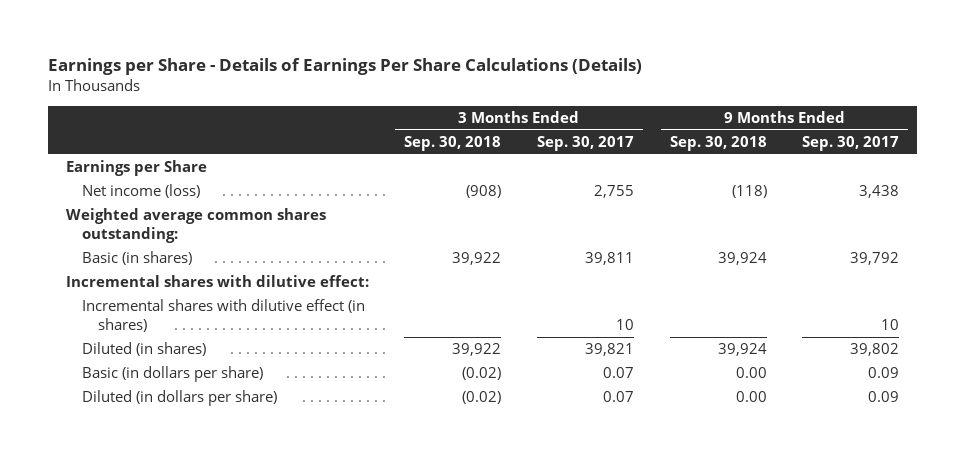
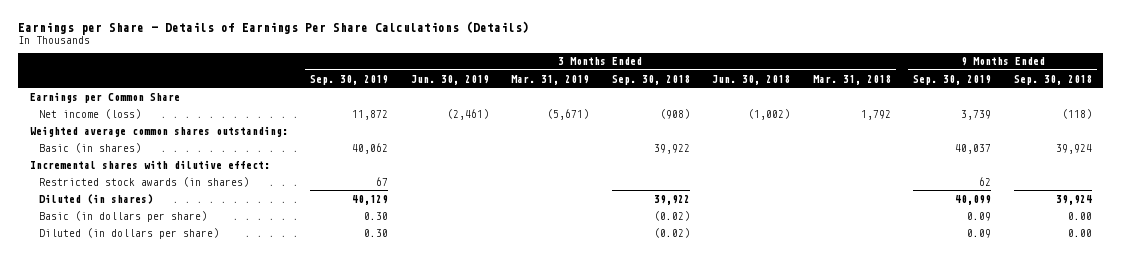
[536,135,634,151] Sep. 30, 2017 -> none
[802,135,900,151] Sep. 30, 2017 -> none
none -> [310,74,389,85] Sep. 30, 2019
none -> [410,74,489,85] Jun. 30, 2019
none -> [511,74,590,85] Mar. 31, 2019
none -> [712,74,791,85] Jun. 30, 2018
none -> [812,74,891,85] Mar. 31, 2018
none -> [913,74,992,85] Sep. 30, 2019
[65,160,207,177] Earnings per Share -> [29,91,180,103] Earnings per Common Share
[81,299,365,333] Incremental shares with dilutive effect (in shares) -> [39,176,250,187] Restricted stock awards (in shares)

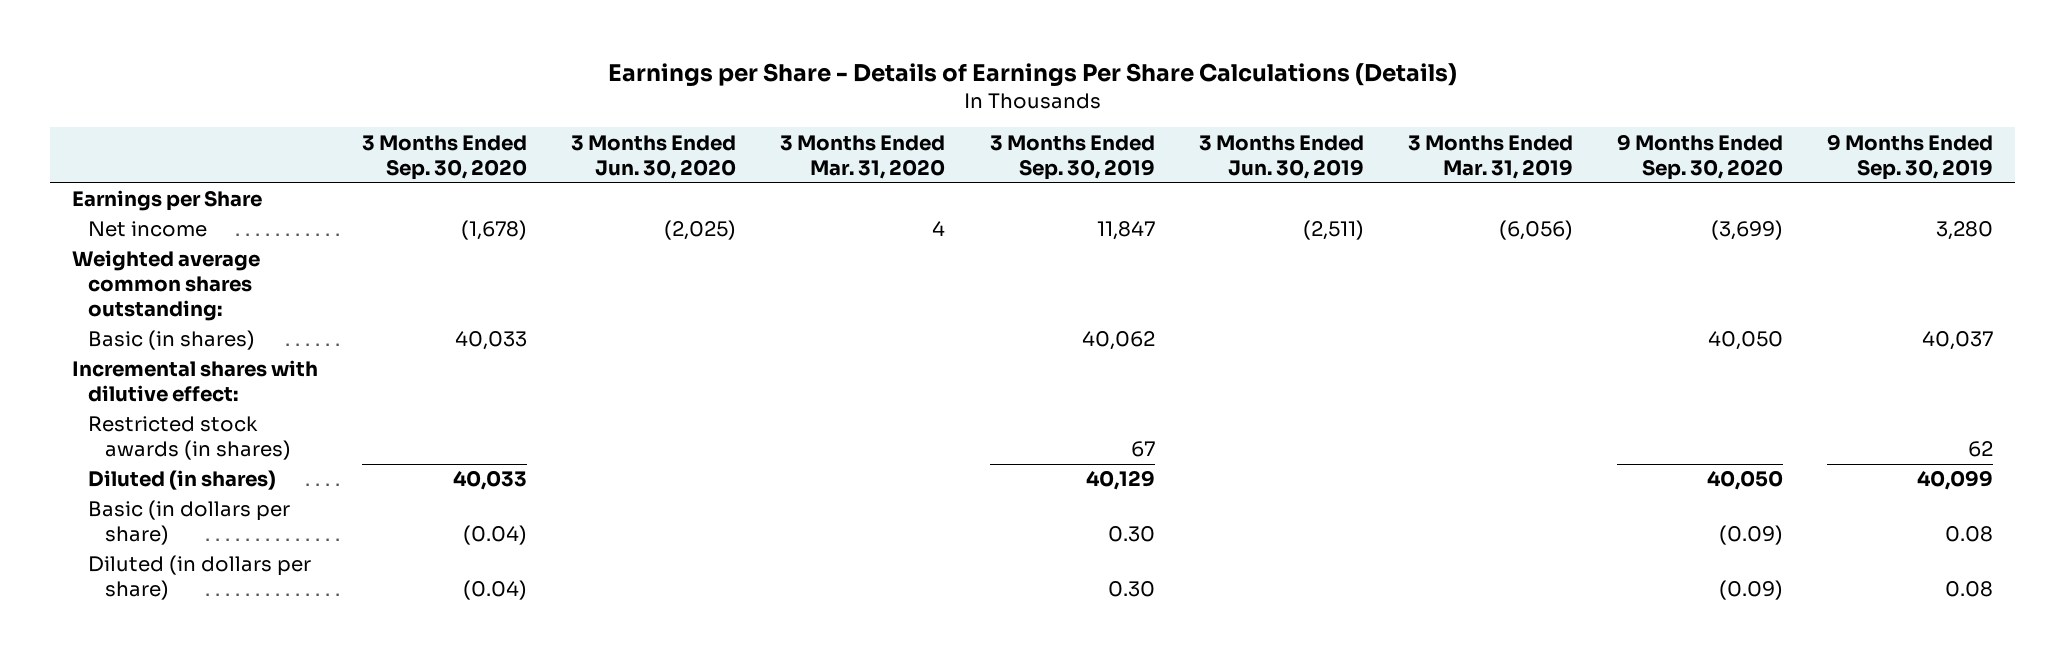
[611,74,690,85] Sep. 30, 2018 -> none
[712,74,791,85] Jun. 30, 2018 -> none
[812,74,891,85] Mar. 31, 2018 -> none
[1013,74,1092,85] Sep. 30, 2018 -> none
none -> [362,134,528,180] 3 Months Ended Sep. 30, 2020
none -> [571,134,737,179] 3 Months Ended Jun. 30, 2020
none -> [780,134,946,179] 3 Months Ended Mar. 31, 2020
none -> [1617,133,1784,180] 9 Months Ended Sep. 30, 2020
[29,91,180,103] Earnings per Common Share -> [71,190,262,212] Earnings per Share
[39,108,142,119] Net income (loss) -> [88,221,208,238] Net income
[352,109,389,120] 11,872 -> [1096,221,1155,241] 11,847
[446,108,489,120] (2,461) -> [1302,220,1364,241] (2,511)
[547,108,590,120] (5,671) -> [1498,220,1573,241] (6,056)
[961,109,992,120] 3,739 -> [1936,221,1994,241] 3,280
[967,211,992,221] 0.09 -> [1945,526,1994,543] 0.08
[967,228,992,238] 0.09 -> [1945,581,1994,598] 0.08

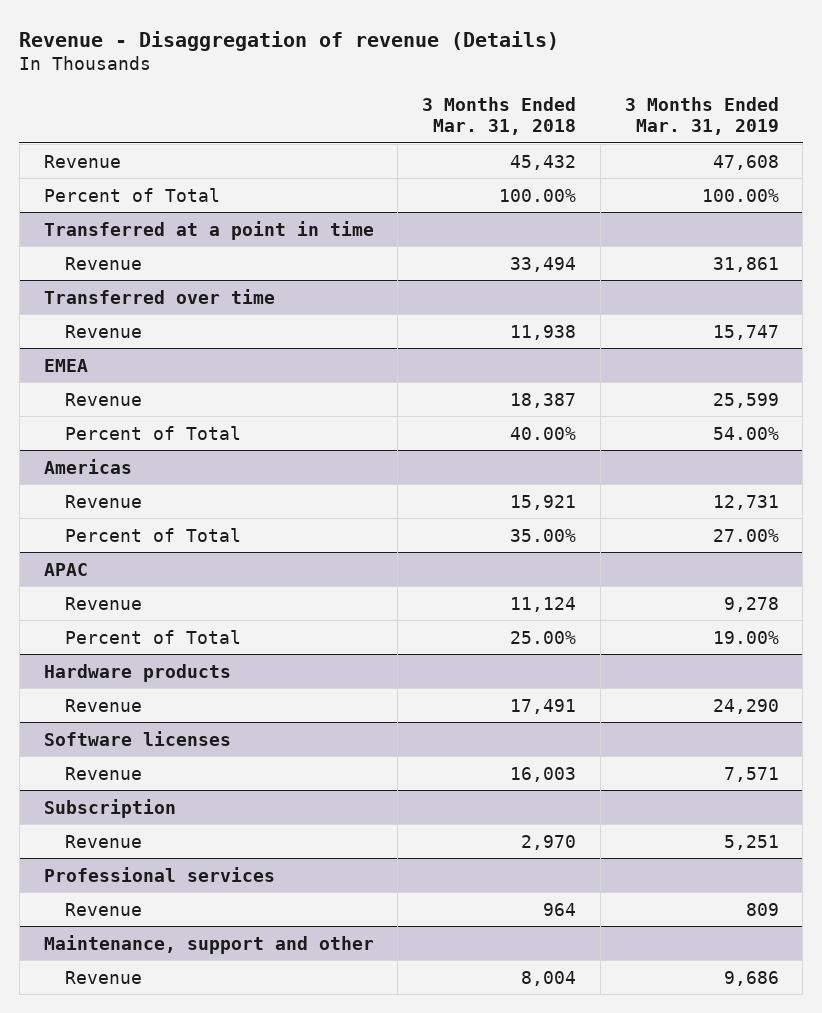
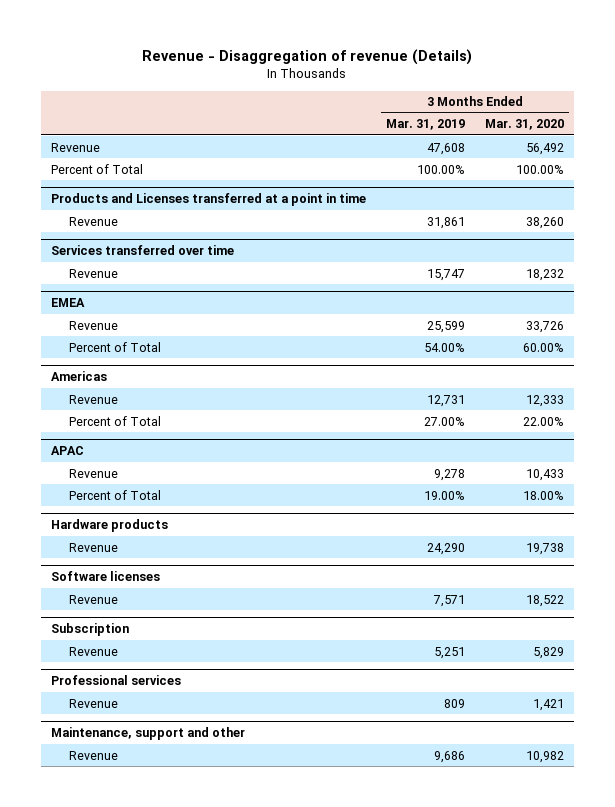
[422,97,577,136] 3 Months Ended Mar. 31, 2018 -> none
none -> [484,119,564,131] Mar. 31, 2020
[43,220,374,240] Transferred at a point in time -> [51,193,367,207] Products and Licenses transferred at a point in time
[43,288,275,304] Transferred over time -> [51,245,235,256] Services transferred over time

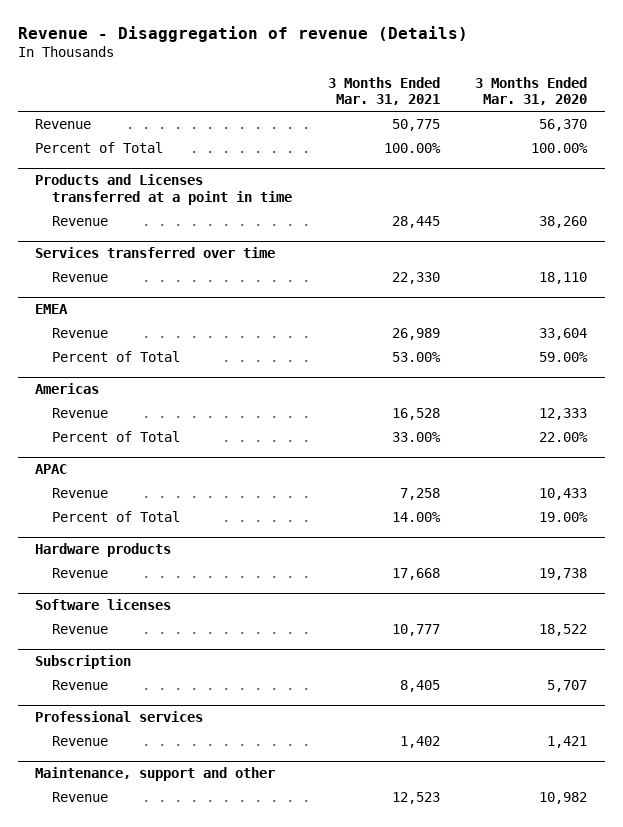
[385,119,465,131] Mar. 31, 2019 -> none
none -> [327,76,440,106] 3 Months Ended Mar. 31, 2021
[525,142,564,155] 56,492 -> [539,118,588,131] 56,370
[525,268,564,281] 18,232 -> [539,271,588,284] 18,110
[525,320,564,333] 33,726 -> [539,327,588,340] 33,604
[522,342,564,352] 60.00% -> [539,351,589,362] 59.00%
[522,490,564,500] 18.00% -> [539,511,589,522] 19.00%
[532,646,564,659] 5,829 -> [547,679,588,692] 5,707

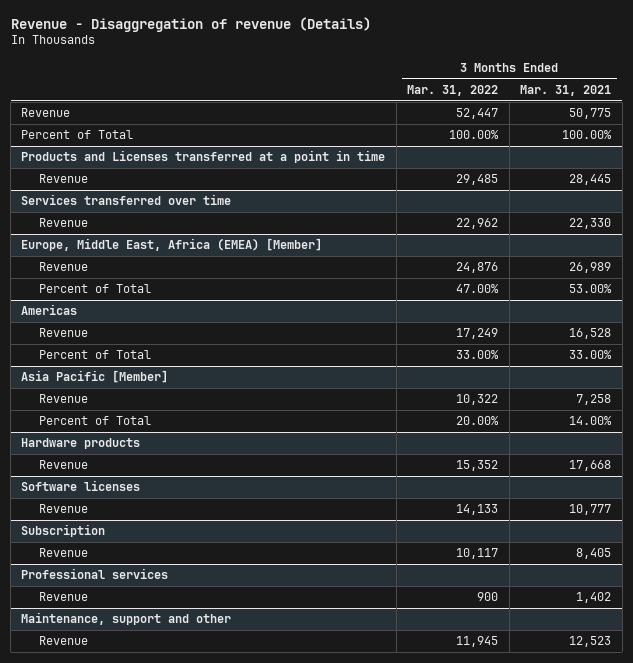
[475,76,588,106] 3 Months Ended Mar. 31, 2020 -> none
none -> [407,84,499,96] Mar. 31, 2022
[35,304,69,315] EMEA -> [21,238,323,252] Europe, Middle East, Africa (EMEA) [Member]
[35,464,68,475] APAC -> [21,370,169,384] Asia Pacific [Member]

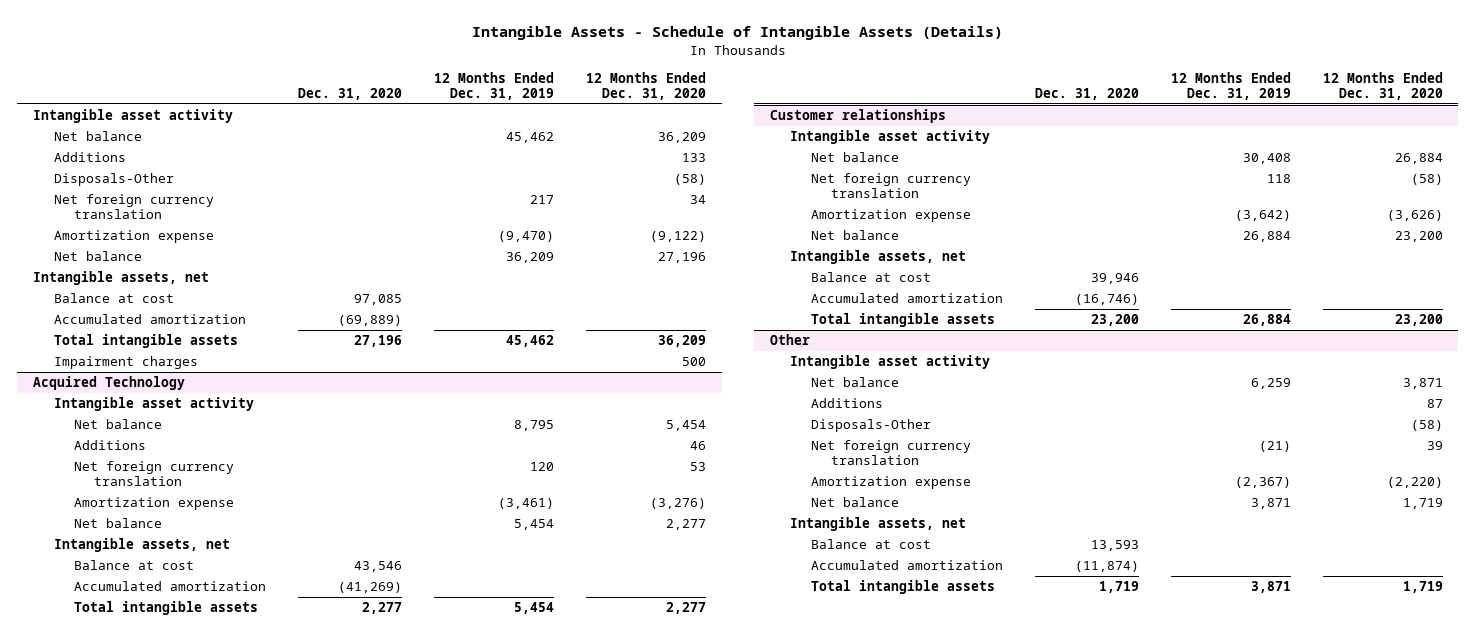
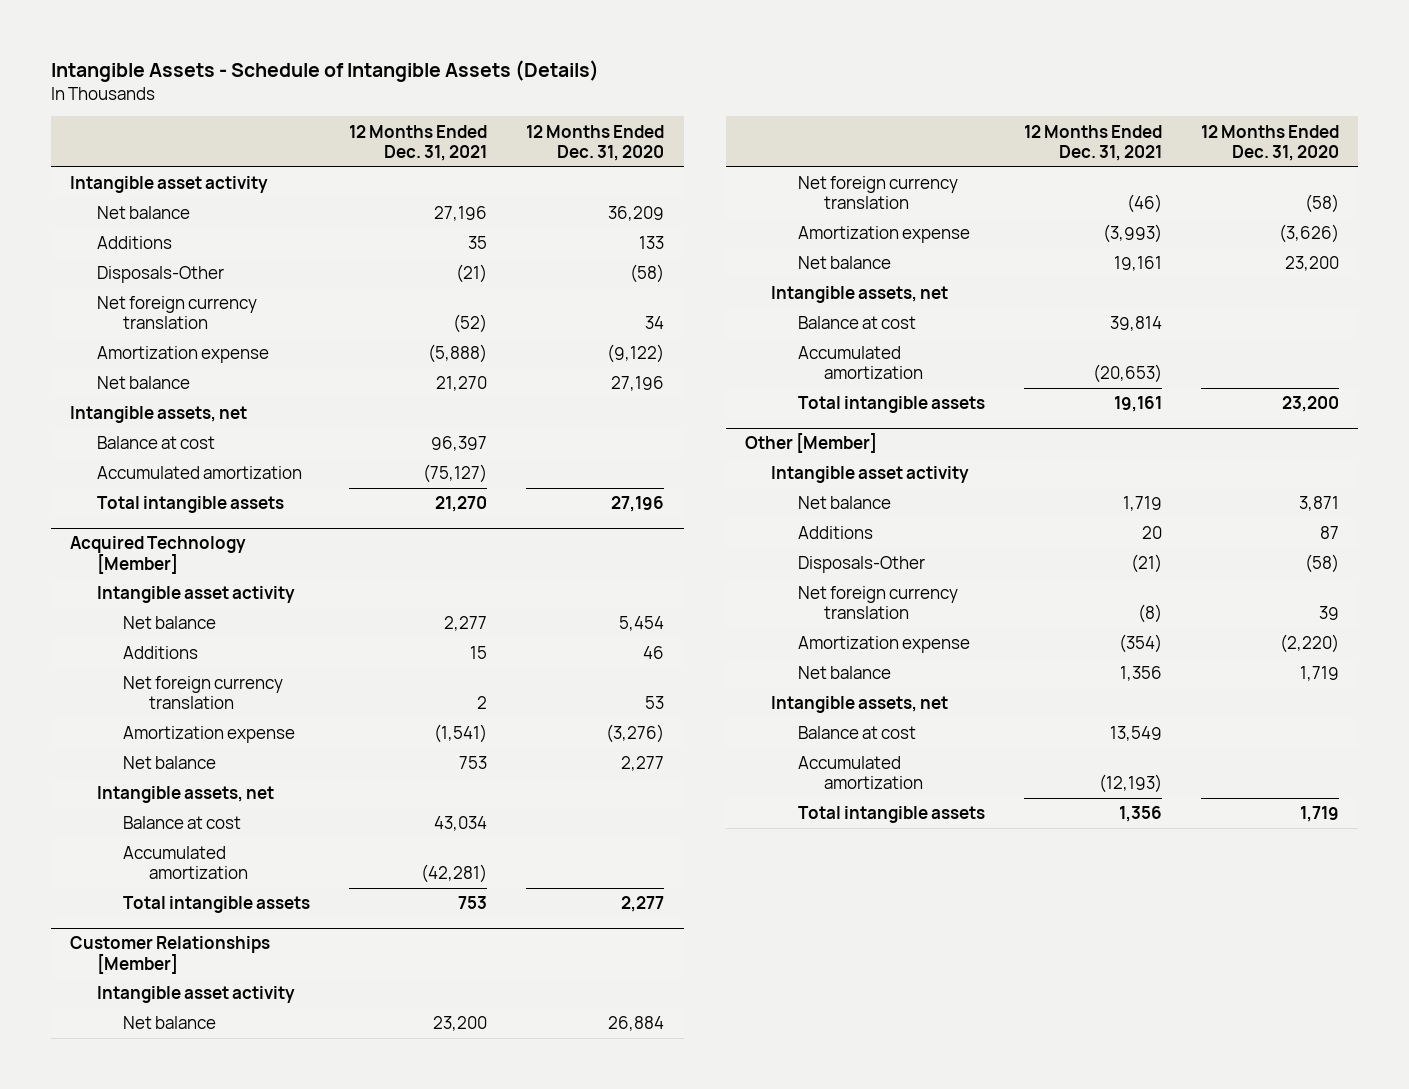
[297,87,402,100] Dec. 31, 2020 -> none
[433,71,554,100] 12 Months Ended Dec. 31, 2019 -> none
none -> [348,124,487,161] 12 Months Ended Dec. 31, 2021
[53,355,198,369] Impairment charges -> none
[657,334,706,347] 36,209 -> [611,496,665,513] 27,196
[33,375,186,390] Acquired Technology -> [70,536,247,574] Acquired Technology [Member]
[770,108,947,123] Customer relationships -> [70,936,271,974] Customer Relationships [Member]
[770,333,811,345] Other -> [745,433,878,454] Other [Member]

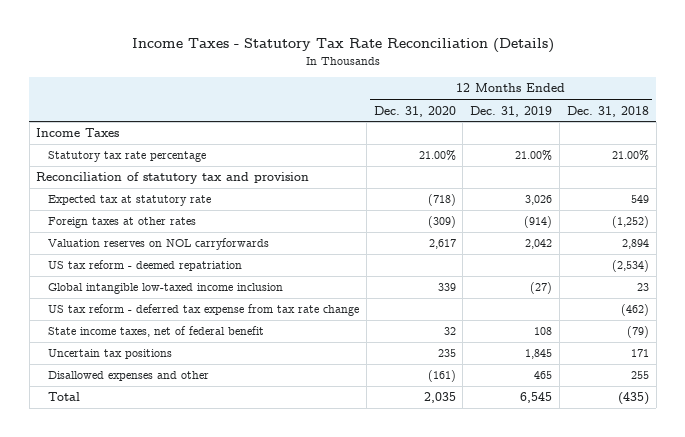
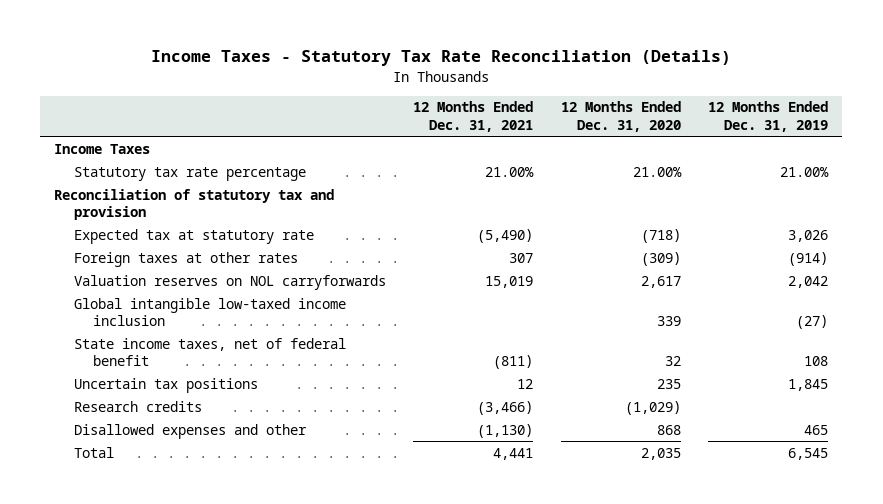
[566,105,649,117] Dec. 31, 2018 -> none
none -> [413,101,534,132] 12 Months Ended Dec. 31, 2021
[48,260,243,272] US tax reform - deemed repatriation -> none
[48,304,360,317] US tax reform - deferred tax expense from tax rate change -> none
none -> [73,400,202,412] Research credits
[427,370,456,383] (161) -> [656,424,681,435] 868

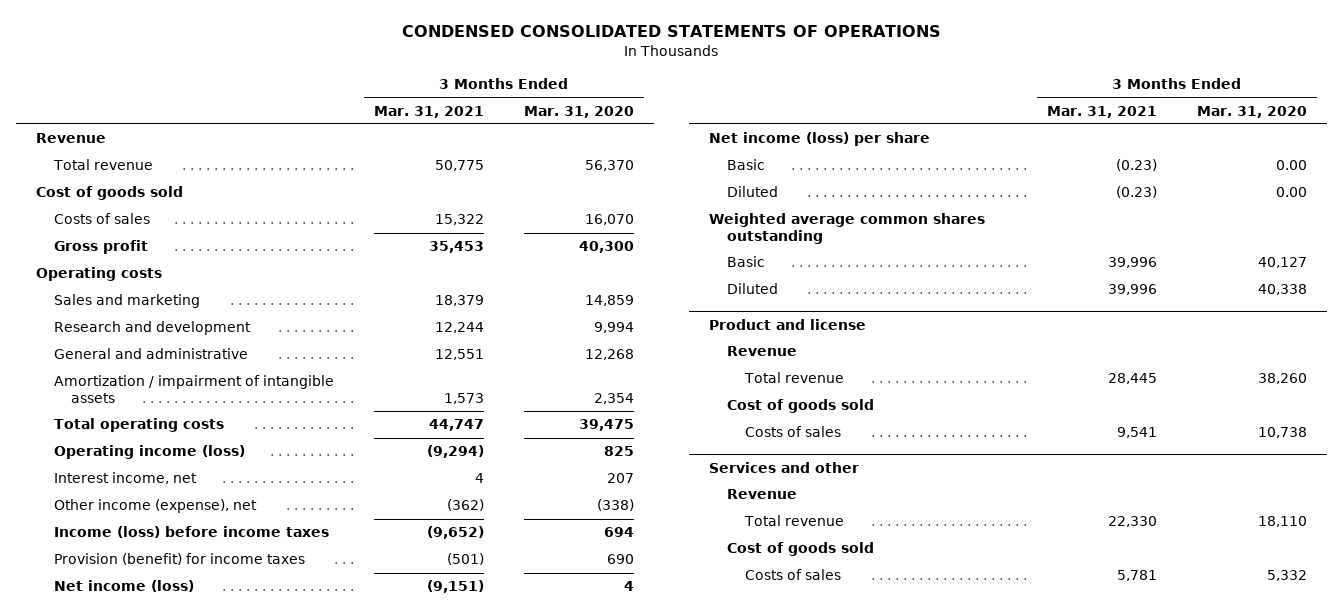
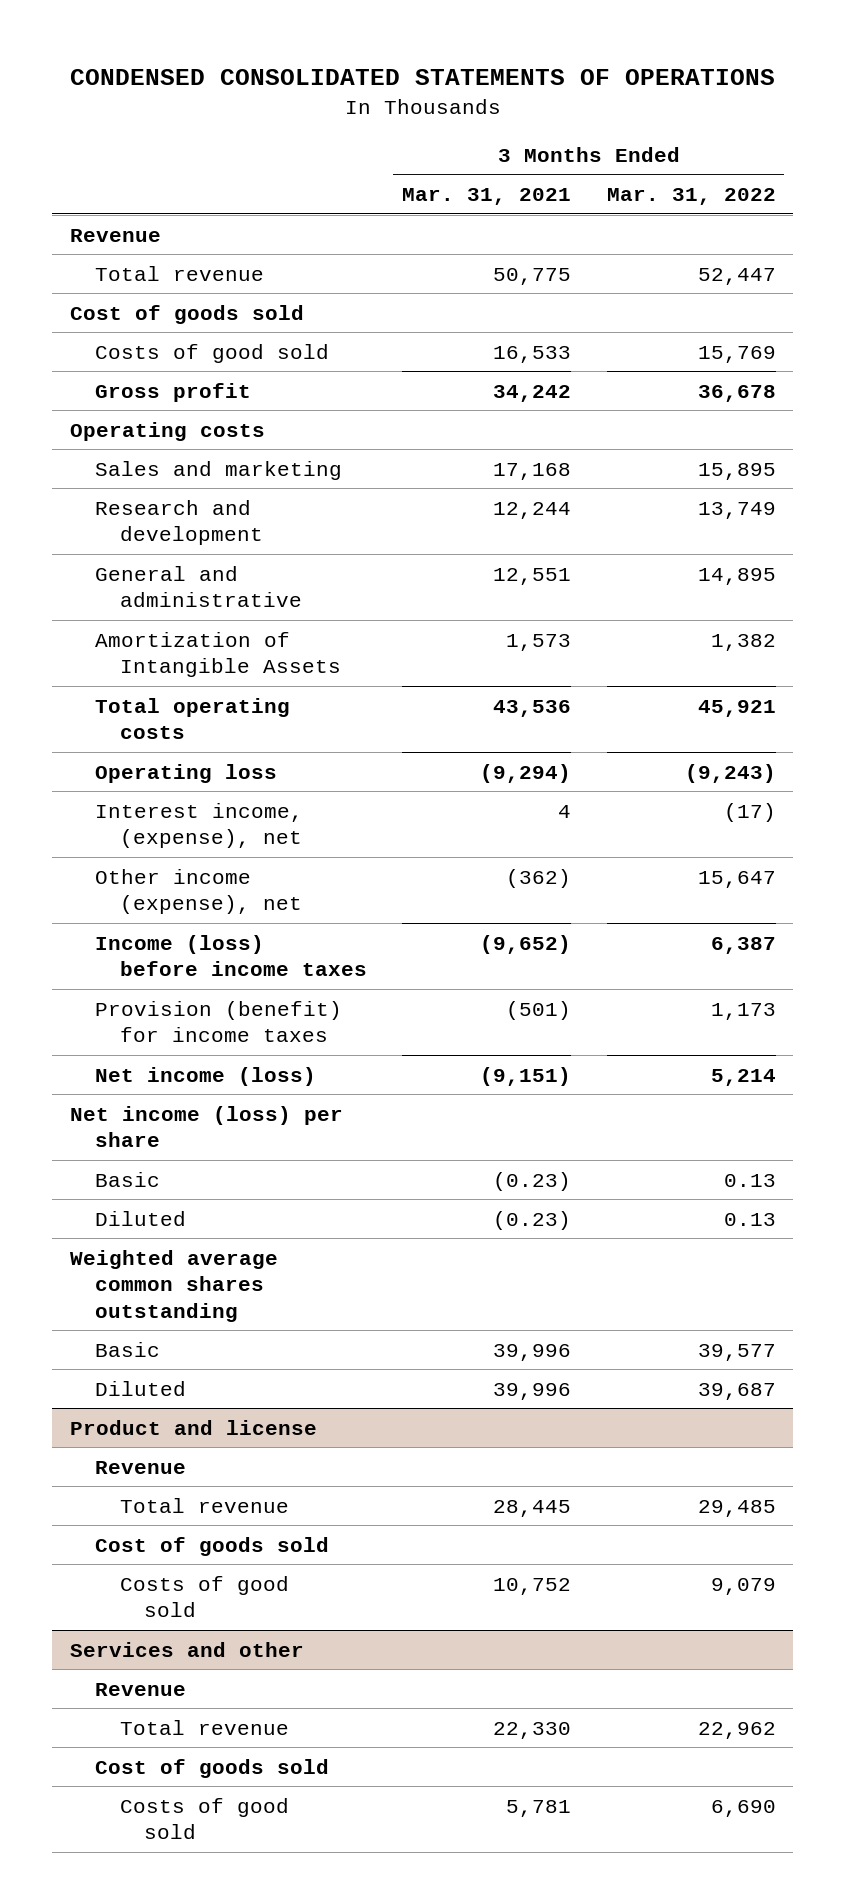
[523,105,634,118] Mar. 31, 2020 -> none
none -> [606,187,776,205] Mar. 31, 2022
[53,213,150,225] Costs of sales -> [94,343,329,363] Costs of good sold
[434,214,484,226] 15,322 -> [493,345,572,363] 16,533
[428,241,484,254] 35,453 -> [493,384,572,402] 34,242
[434,295,484,307] 18,379 -> [493,462,572,480] 17,168
[53,375,334,404] Amortization / impairment of intangible assets -> [94,631,341,678] Amortization of Intangible Assets
[428,419,484,432] 44,747 -> [493,699,572,717] 43,536
[53,445,245,460] Operating income (loss) -> [94,763,277,783] Operating loss
[53,472,197,485] Interest income, net -> [94,802,303,849] Interest income, (expense), net
[744,426,841,438] Costs of sales -> [119,1575,289,1618] Costs of good sold
[1117,427,1158,439] 9,541 -> [493,1577,572,1595] 10,752
[744,569,841,581] Costs of sales -> [119,1797,289,1840] Costs of good sold

